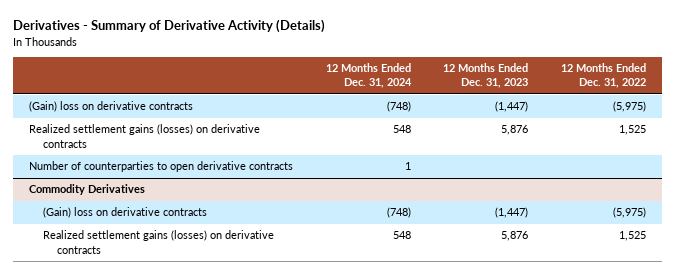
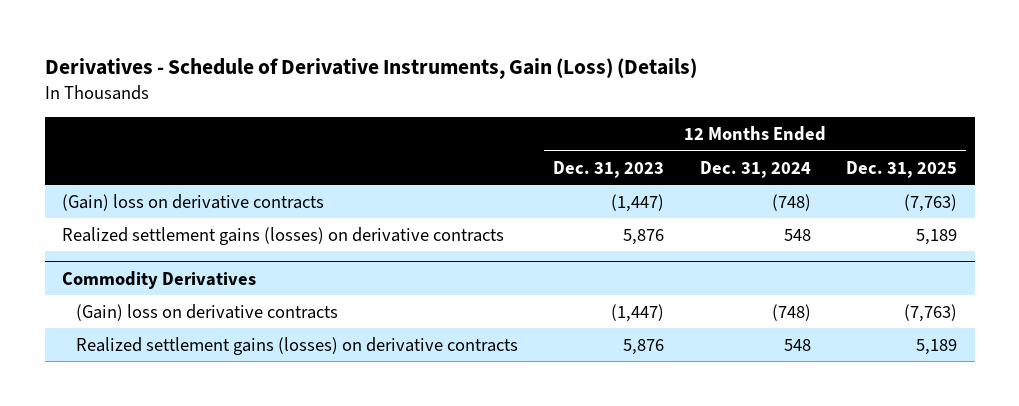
[12,19,325,34] Derivatives - Summary of Derivative Activity (Details) -> [44,57,697,79] Derivatives - Schedule of Derivative Instruments, Gain (Loss) (Details)
[560,63,646,89] 12 Months Ended Dec. 31, 2022 -> none
none -> [846,160,958,178] Dec. 31, 2025
[29,161,294,173] Number of counterparties to open derivative contracts -> none

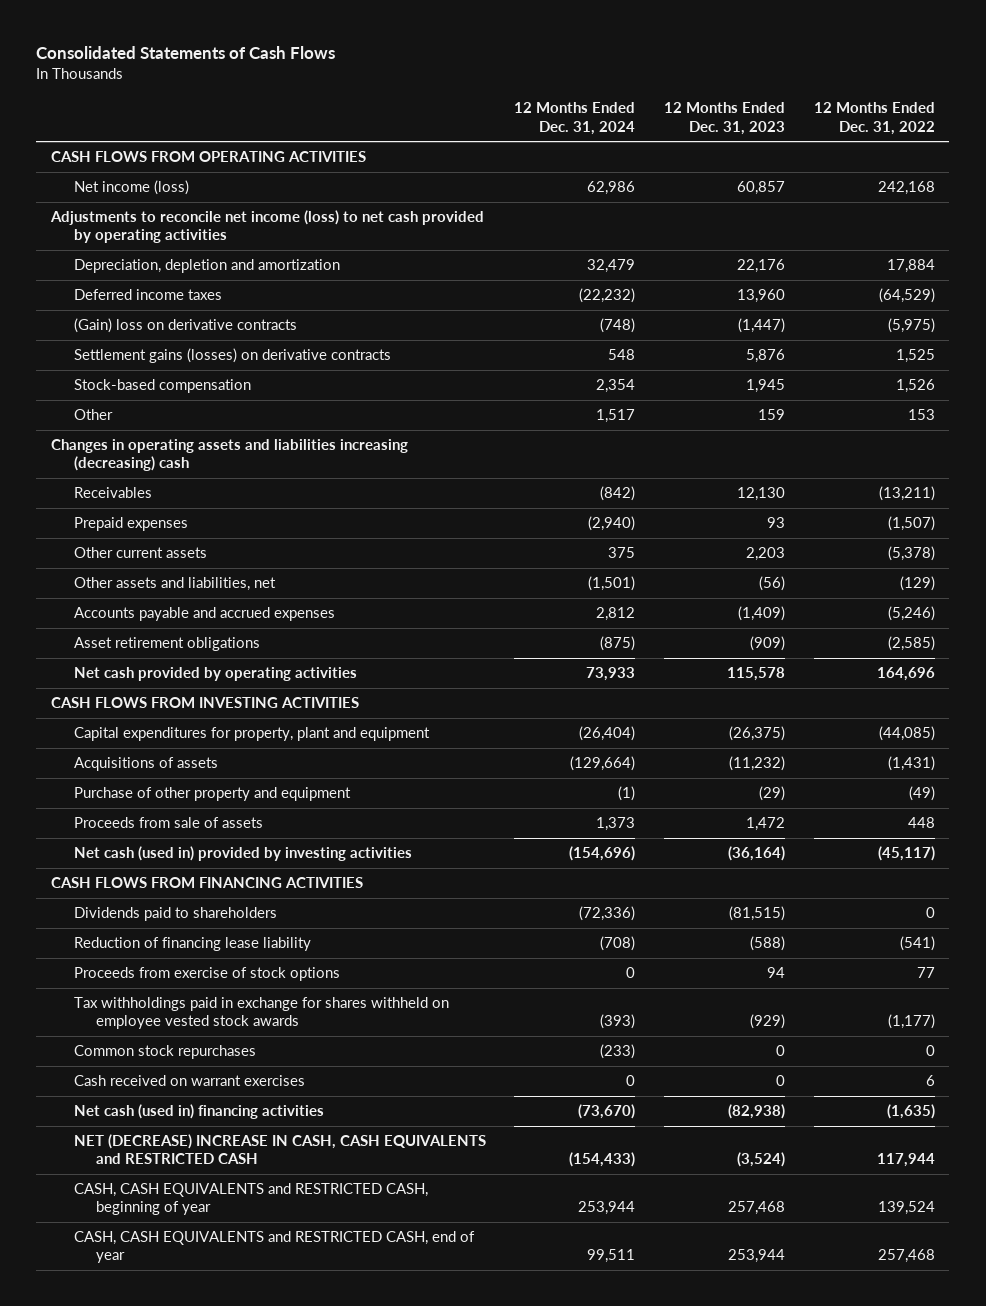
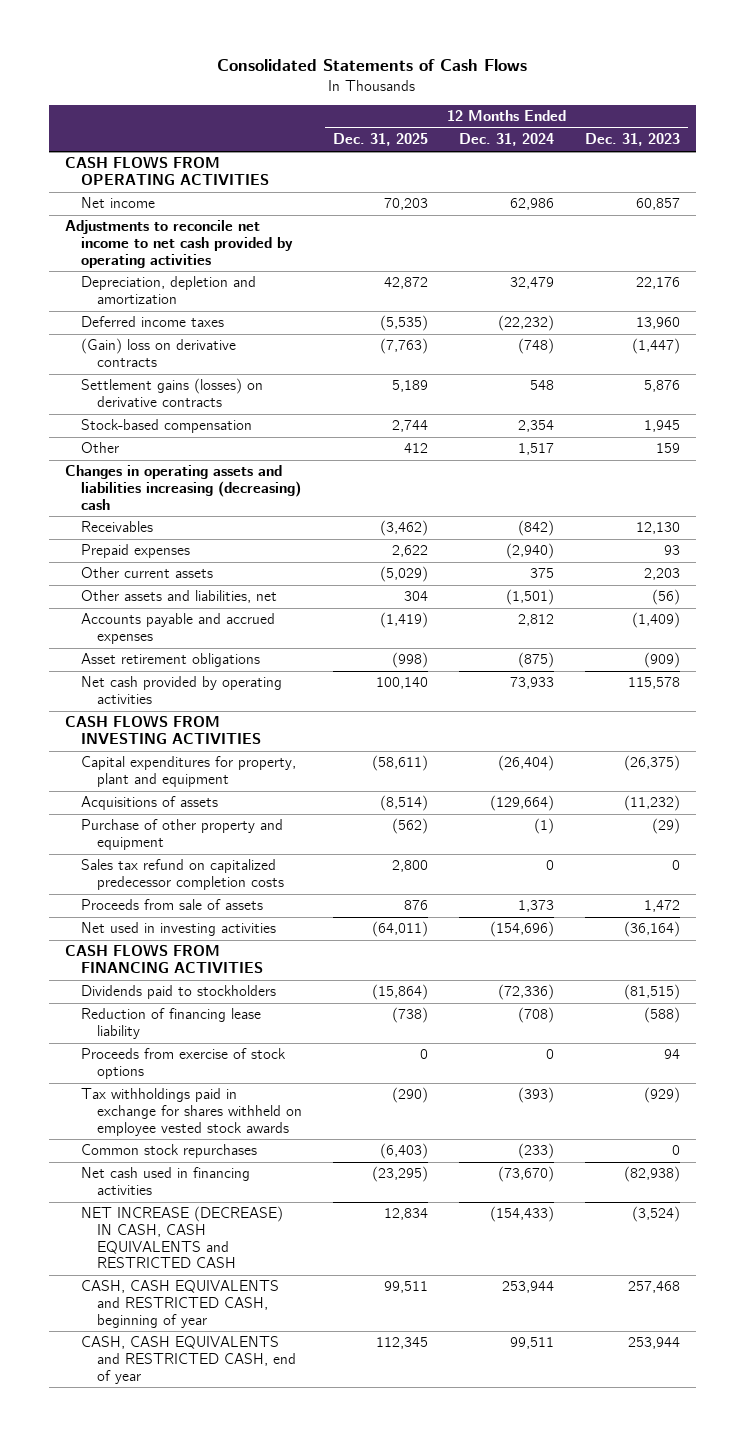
[813,102,935,135] 12 Months Ended Dec. 31, 2022 -> none
none -> [332,133,428,147] Dec. 31, 2025
[73,179,189,195] Net income (loss) -> [80,197,155,209] Net income
[49,209,484,244] Adjustments to reconcile net income (loss) to net cash provided by operating activities -> [64,220,293,268] Adjustments to reconcile net income to net cash provided by operating activities
none -> [80,859,284,891] Sales tax refund on capitalized predecessor completion costs
[73,845,412,861] Net cash (used in) provided by investing activities -> [80,922,276,937] Net used in investing activities
[73,906,277,921] Dividends paid to shareholders -> [80,985,276,1000] Dividends paid to stockholders
[73,1074,305,1086] Cash received on warrant exercises -> none
[73,1103,324,1119] Net cash (used in) financing activities -> [80,1167,250,1196] Net cash used in financing activities
[73,1133,486,1165] NET (DECREASE) INCREASE IN CASH, CASH EQUIVALENTS and RESTRICTED CASH -> [80,1206,283,1269] NET INCREASE (DECREASE) IN CASH, CASH EQUIVALENTS and RESTRICTED CASH

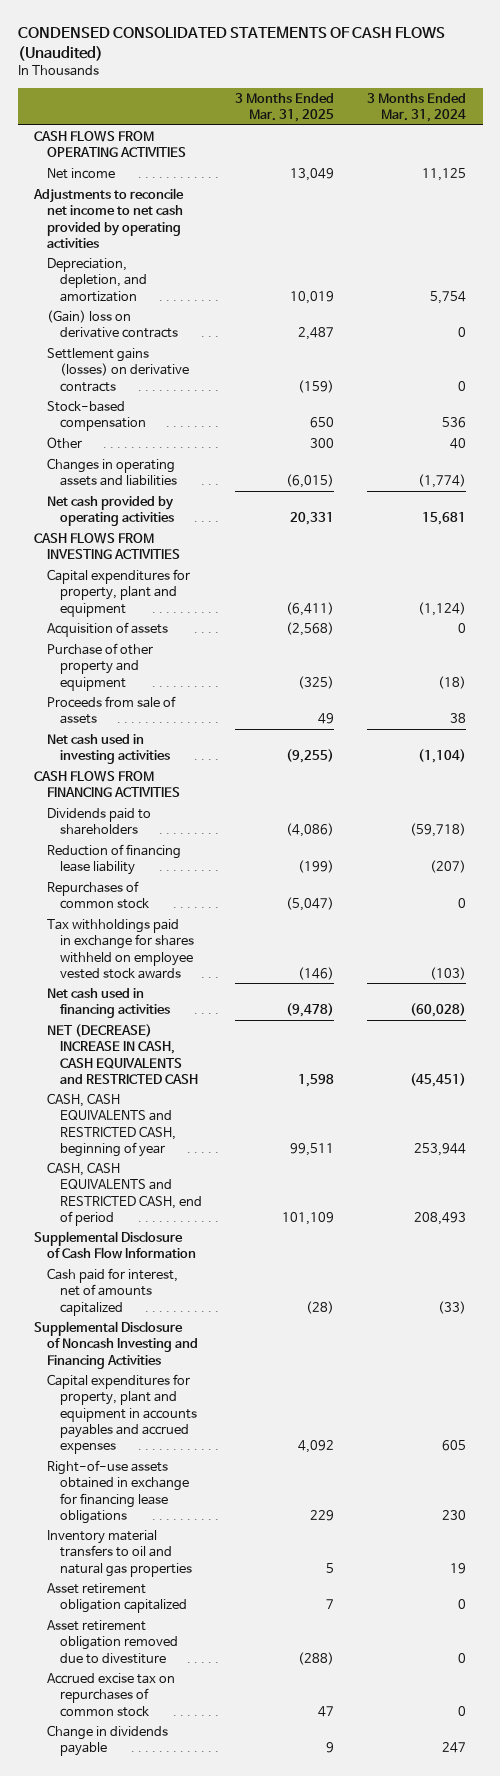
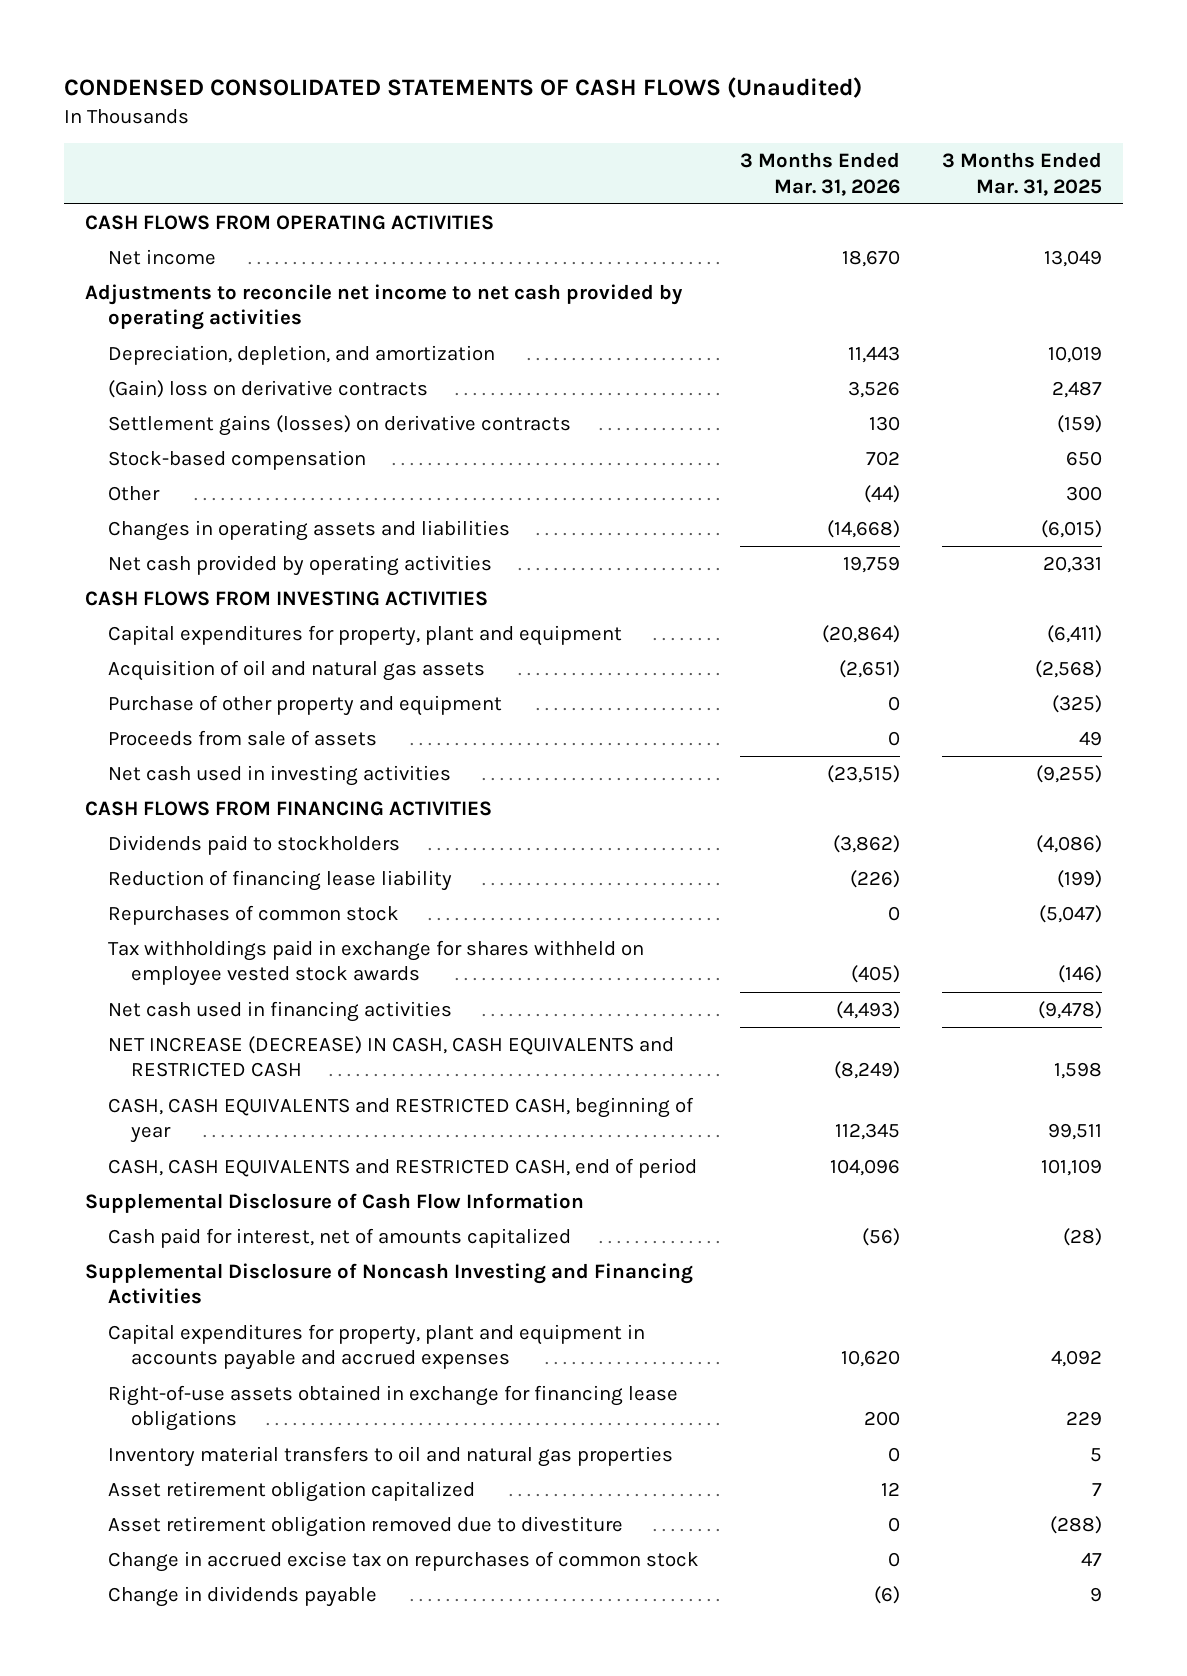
[367,92,467,123] 3 Months Ended Mar. 31, 2024 -> none
none -> [740,152,901,196] 3 Months Ended Mar. 31, 2026
[47,622,169,638] Acquisition of assets -> [107,659,485,681] Acquisition of oil and natural gas assets
[47,808,152,836] Dividends paid to shareholders -> [107,834,400,855] Dividends paid to stockholders
[47,1024,199,1084] NET (DECREASE) INCREASE IN CASH, CASH EQUIVALENTS and RESTRICTED CASH -> [107,1035,674,1078] NET INCREASE (DECREASE) IN CASH, CASH EQUIVALENTS and RESTRICTED CASH
[47,1374,198,1454] Capital expenditures for property, plant and equipment in accounts payables and accrued expenses -> [107,1323,645,1371] Capital expenditures for property, plant and equipment in accounts payable and accrued expenses
[47,1673,176,1717] Accrued excise tax on repurchases of common stock -> [107,1550,699,1572] Change in accrued excise tax on repurchases of common stock

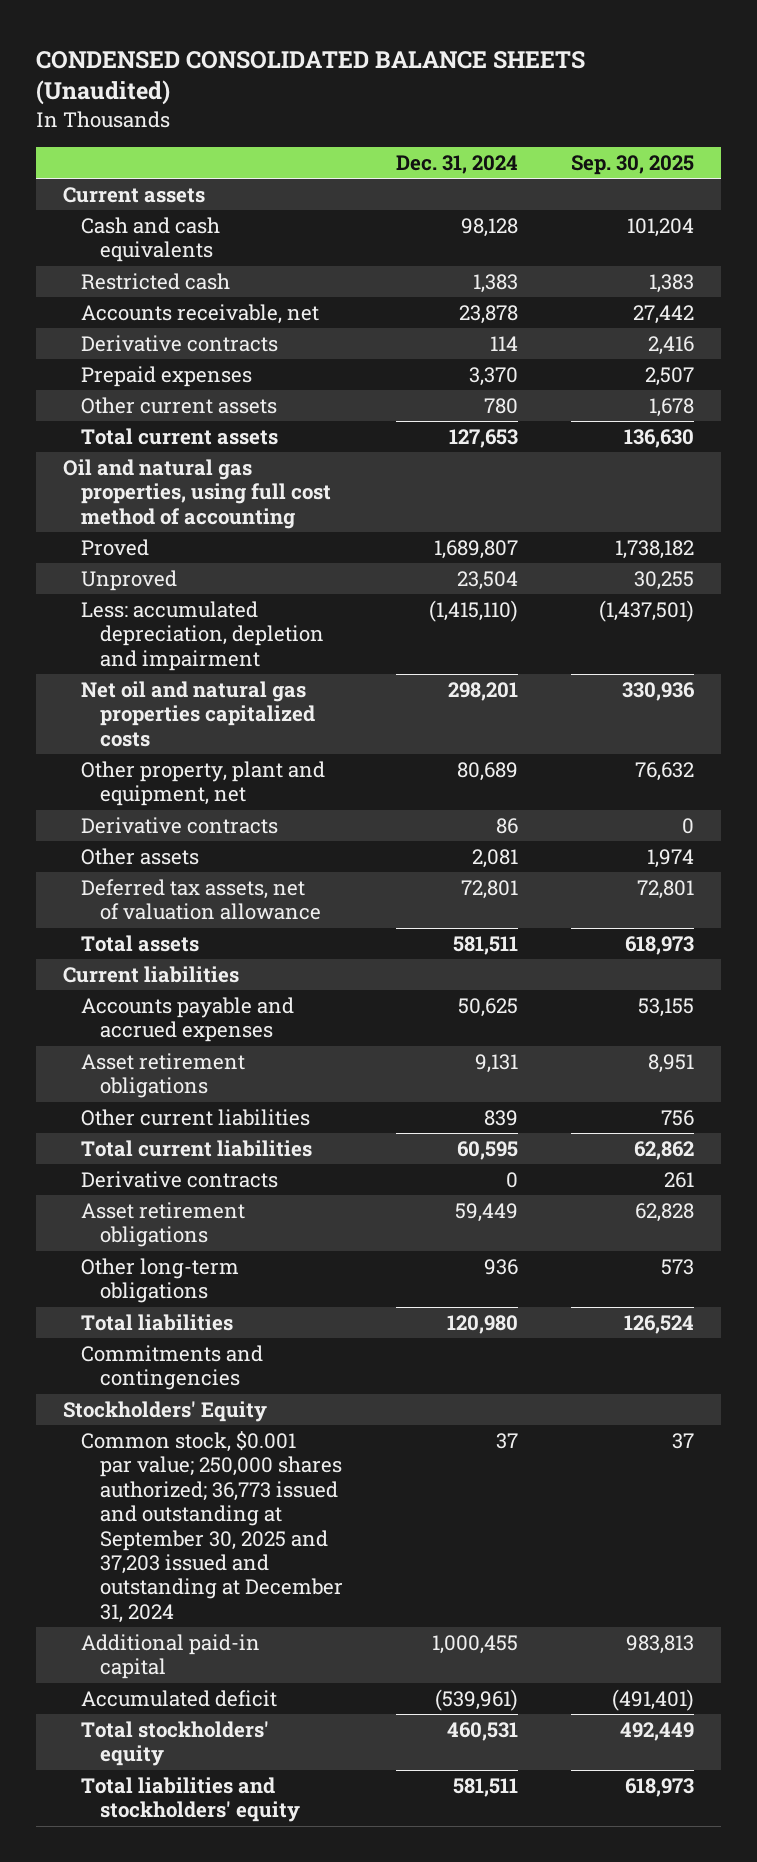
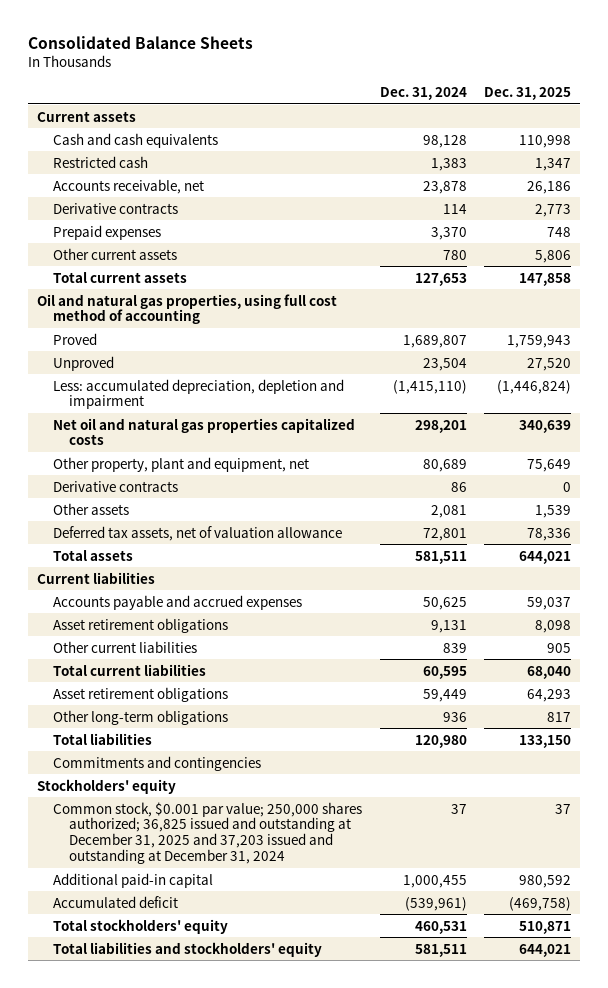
[36,50,586,106] CONDENSED CONSOLIDATED BALANCE SHEETS (Unaudited) -> [28,36,254,50] Consolidated Balance Sheets
[571,155,695,176] Sep. 30, 2025 -> none
none -> [484,87,572,101] Dec. 31, 2025
[81,1171,279,1189] Derivative contracts -> none
[62,1401,267,1423] Stockholders' Equity -> [36,778,176,794] Stockholders' equity
[81,1431,343,1623] Common stock, $0.001 par value; 250,000 shares authorized; 36,773 issued and outstanding at September 30, 2025 and 37,203 issued and outstanding at December 31, 2024 -> [53,801,363,865] Common stock, $0.001 par value; 250,000 shares authorized; 36,825 issued and outstanding at December 31, 2025 and 37,203 issued and outstanding at December 31, 2024

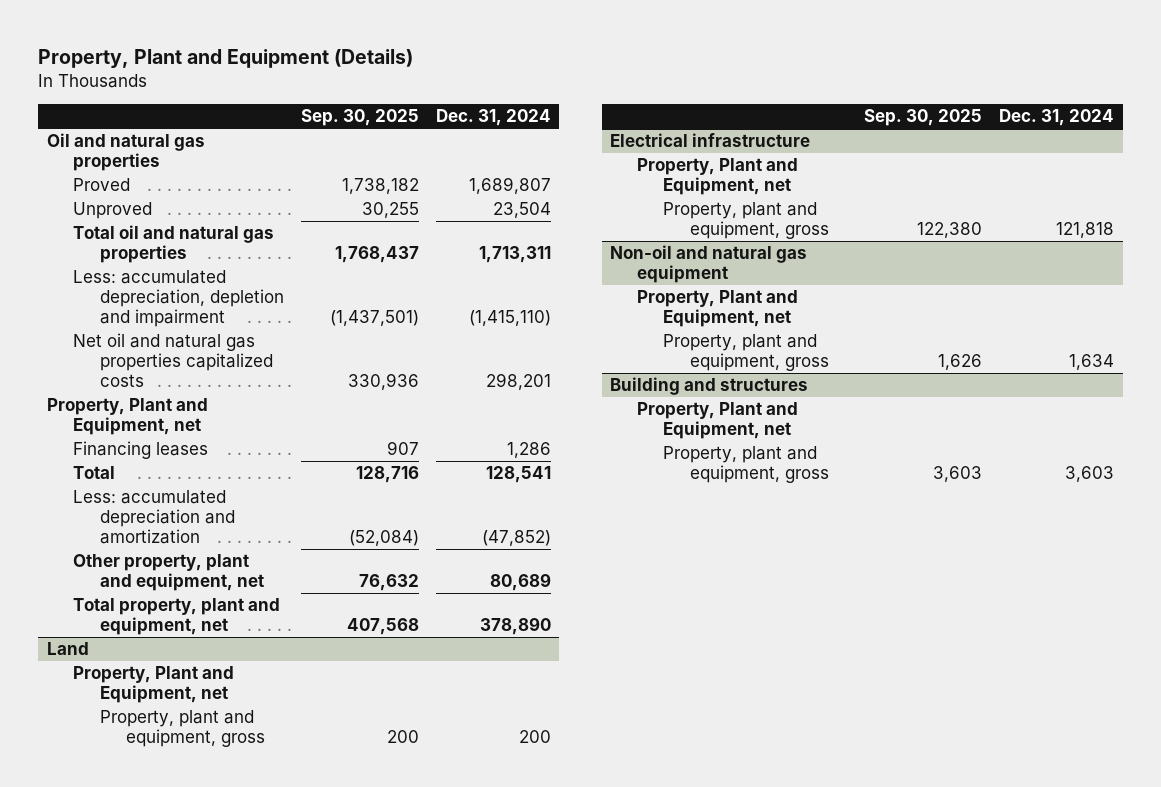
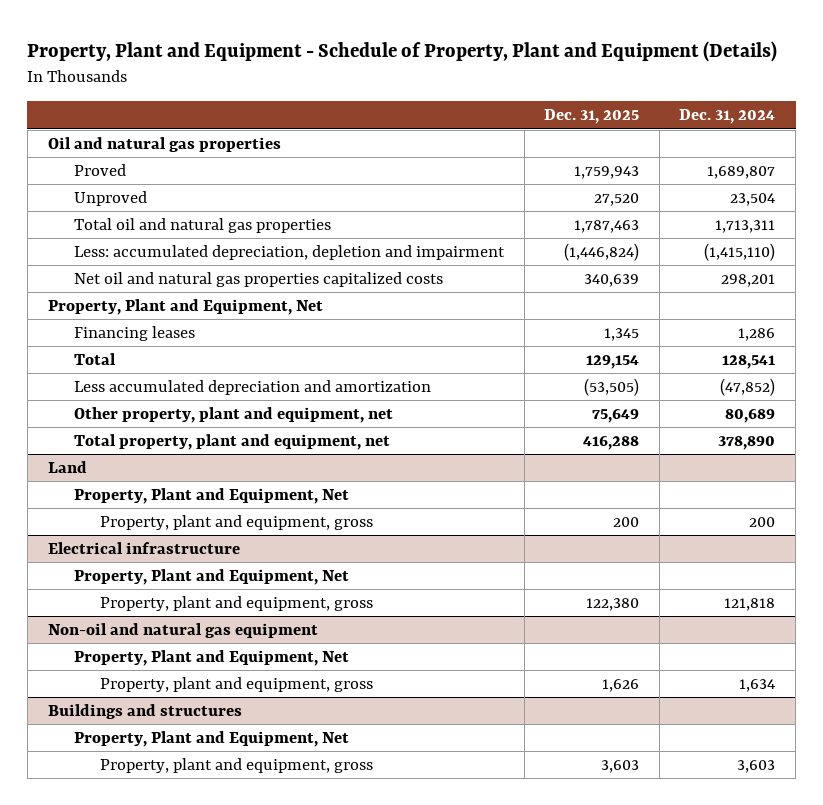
[38,49,414,69] Property, Plant and Equipment (Details) -> [27,40,778,62] Property, Plant and Equipment - Schedule of Property, Plant and Equipment (Details)
[300,109,419,127] Sep. 30, 2025 -> none
none -> [544,109,640,125] Dec. 31, 2025
[46,398,208,436] Property, Plant and Equipment, net -> [47,298,323,315] Property, Plant and Equipment, Net
[73,490,235,545] Less: accumulated depreciation and amortization -> [73,379,431,395] Less accumulated depreciation and amortization
[73,666,235,704] Property, Plant and Equipment, net -> [73,487,349,504] Property, Plant and Equipment, Net
[636,158,798,196] Property, Plant and Equipment, net -> [73,568,349,585] Property, Plant and Equipment, Net
[636,290,798,328] Property, Plant and Equipment, net -> [73,649,349,666] Property, Plant and Equipment, Net
[610,377,809,396] Building and structures -> [47,703,242,719] Buildings and structures
[636,402,798,440] Property, Plant and Equipment, net -> [73,730,349,747] Property, Plant and Equipment, Net

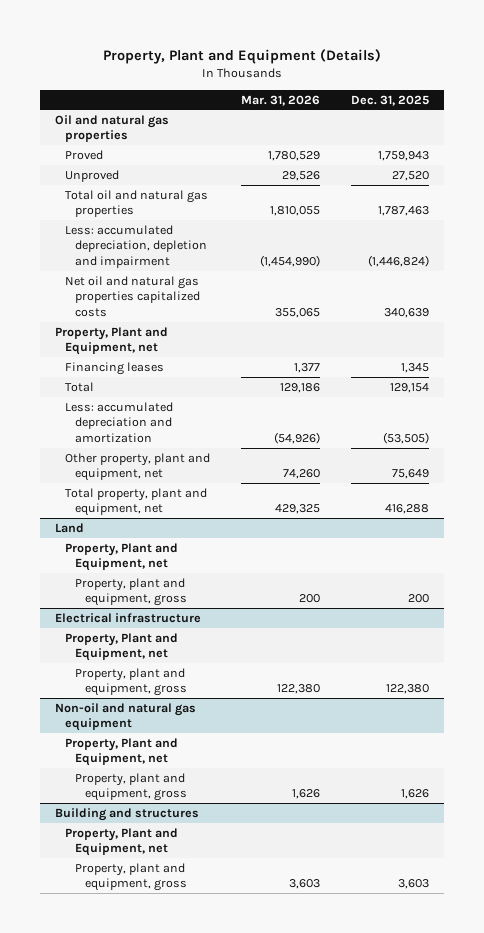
[27,40,778,62] Property, Plant and Equipment - Schedule of Property, Plant and Equipment (Details) -> [103,48,382,64] Property, Plant and Equipment (Details)
[679,109,776,125] Dec. 31, 2024 -> none
none -> [241,94,321,106] Mar. 31, 2026
[47,298,323,315] Property, Plant and Equipment, Net -> [55,326,169,356] Property, Plant and Equipment, net
[73,379,431,395] Less accumulated depreciation and amortization -> [65,401,174,443] Less: accumulated depreciation and amortization
[73,487,349,504] Property, Plant and Equipment, Net -> [65,542,179,572] Property, Plant and Equipment, net
[73,568,349,585] Property, Plant and Equipment, Net -> [65,632,179,662] Property, Plant and Equipment, net
[73,649,349,666] Property, Plant and Equipment, Net -> [65,737,179,767] Property, Plant and Equipment, net
[47,703,242,719] Buildings and structures -> [55,807,200,821] Building and structures
[73,730,349,747] Property, Plant and Equipment, Net -> [65,827,179,857] Property, Plant and Equipment, net

